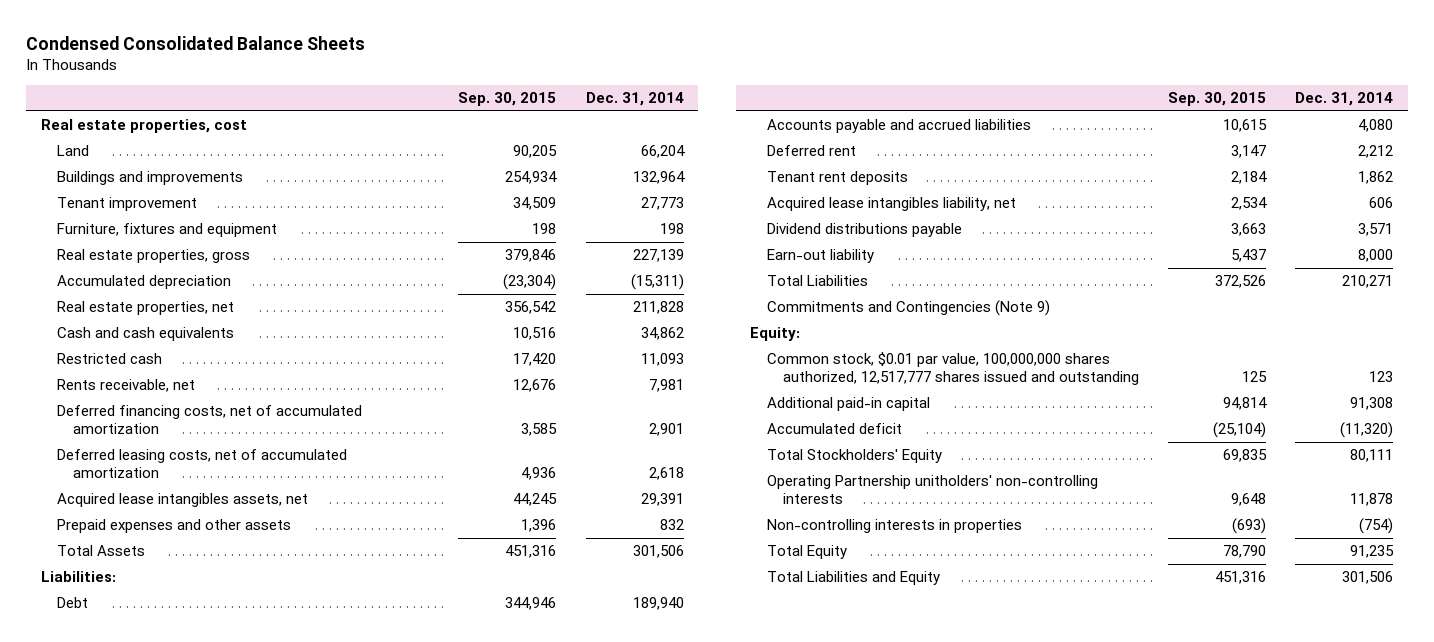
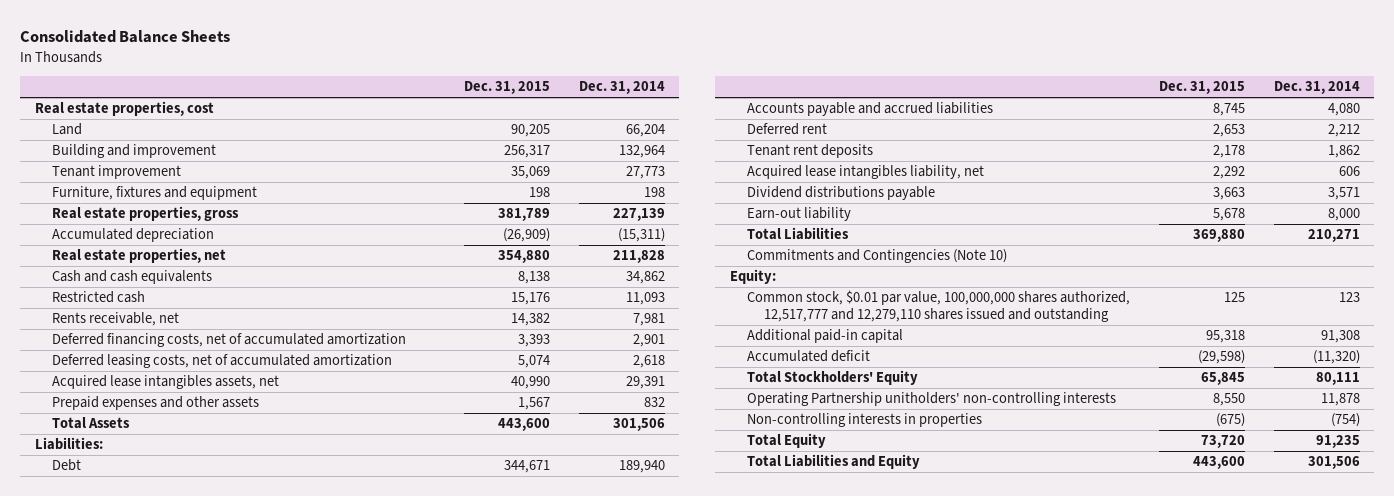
[26,35,366,50] Condensed Consolidated Balance Sheets -> [20,30,231,44] Consolidated Balance Sheets
[458,92,557,107] Sep. 30, 2015 -> none
none -> [463,81,550,95] Dec. 31, 2015
[56,171,243,186] Buildings and improvements -> [51,144,216,159] Building and improvement
[766,300,1050,317] Commitments and Contingencies (Note 9) -> [746,249,1007,264] Commitments and Contingencies (Note 10)
[766,352,1139,385] Common stock, $0.01 par value, 100,000,000 shares authorized, 12,517,777 shares issued and outstanding -> [746,290,1130,323] Common stock, $0.01 par value, 100,000,000 shares authorized, 12,517,777 and 12,279,110 shares issued and outstanding

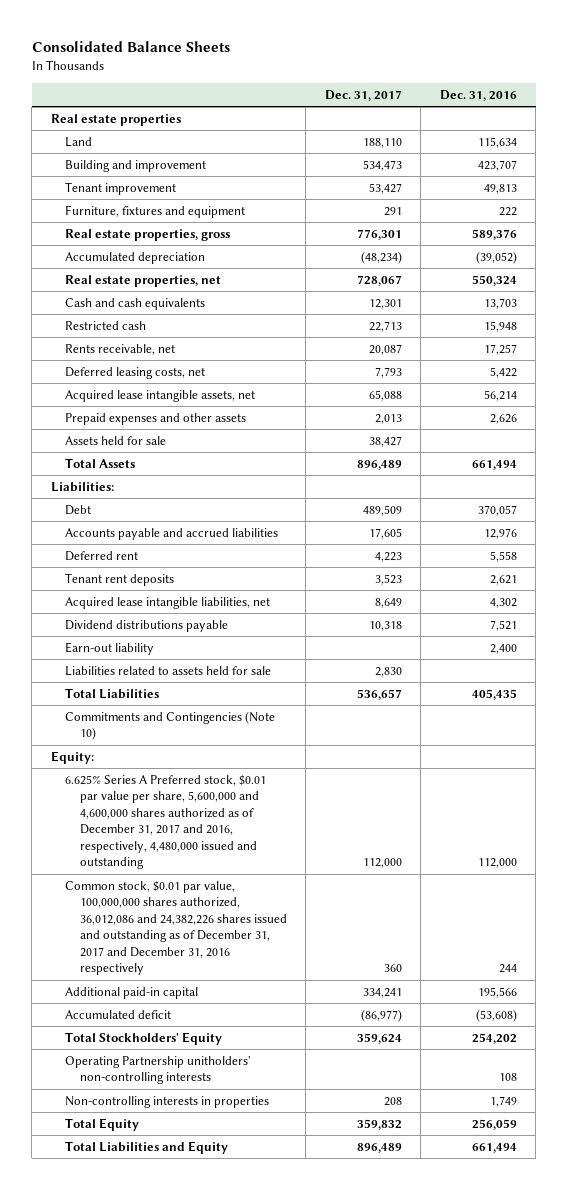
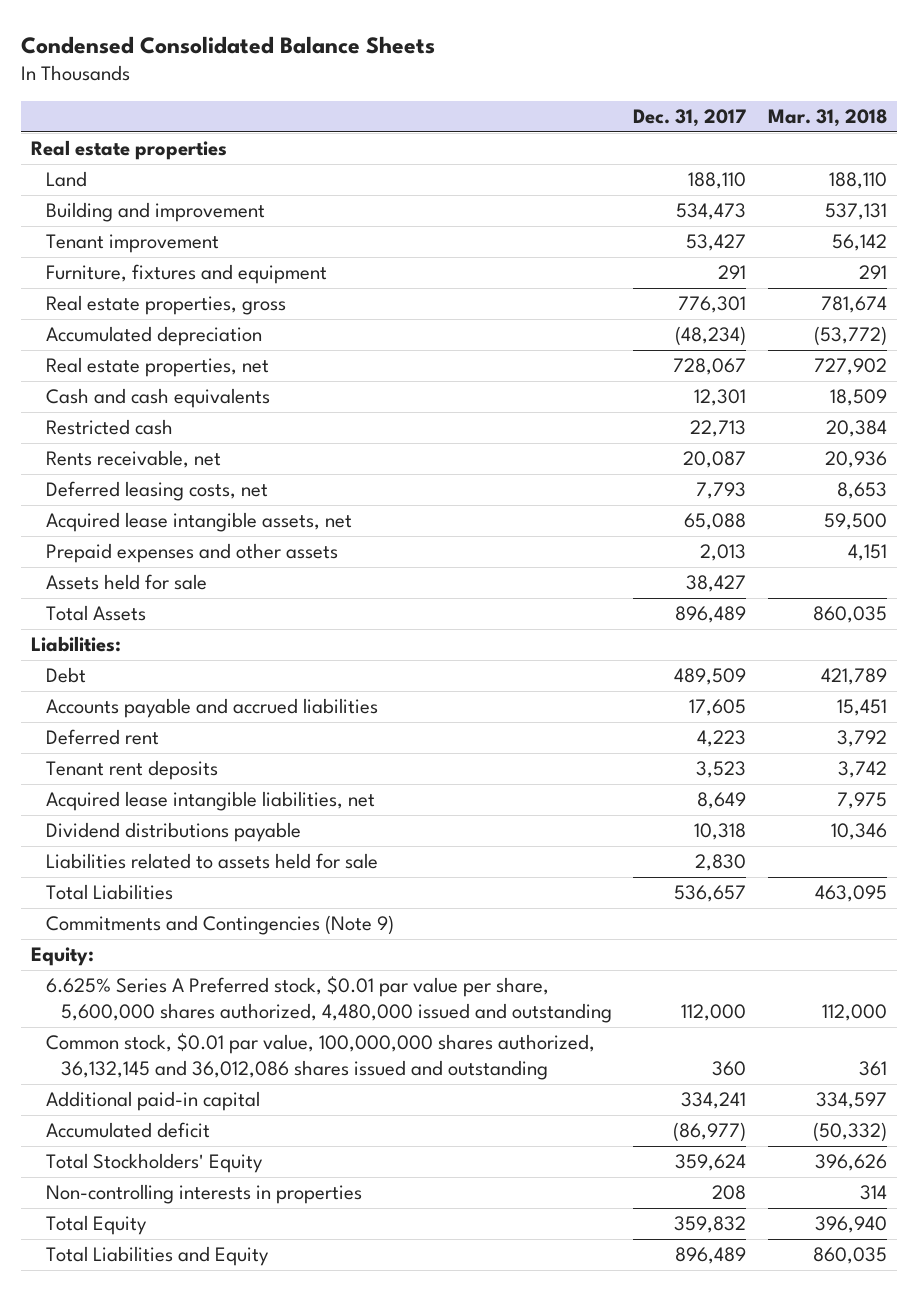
[31,41,230,53] Consolidated Balance Sheets -> [20,35,435,54] Condensed Consolidated Balance Sheets
[439,89,517,101] Dec. 31, 2016 -> none
none -> [767,109,887,128] Mar. 31, 2018
[65,641,155,655] Earn-out liability -> none
[65,710,276,741] Commitments and Contingencies (Note 10) -> [46,915,395,936] Commitments and Contingencies (Note 9)
[65,774,267,870] 6.625% Series A Preferred stock, $0.01 par value per share, 5,600,000 and 4,600,000 shares authorized as of December 31, 2017 and 2016, respectively, 4,480,000 issued and outstanding -> [46,976,613,1024] 6.625% Series A Preferred stock, $0.01 par value per share, 5,600,000 shares authorized, 4,480,000 issued and outstanding
[65,880,287,976] Common stock, $0.01 par value, 100,000,000 shares authorized, 36,012,086 and 24,382,226 shares issued and outstanding as of December 31, 2017 and December 31, 2016 respectively -> [46,1033,596,1081] Common stock, $0.01 par value, 100,000,000 shares authorized, 36,132,145 and 36,012,086 shares issued and outstanding
[65,1055,251,1085] Operating Partnership unitholders' non-controlling interests -> none

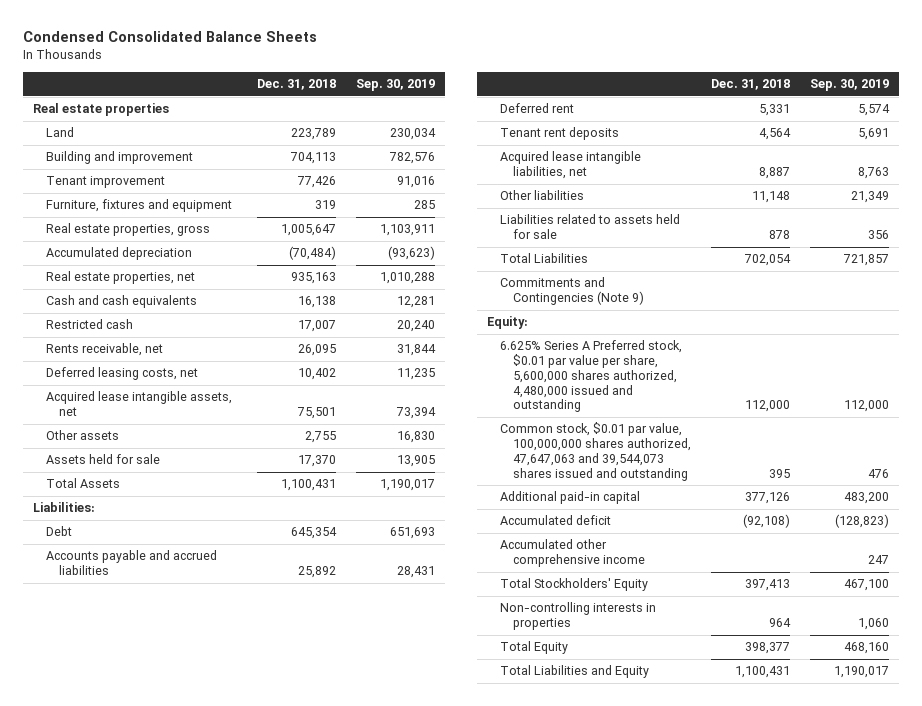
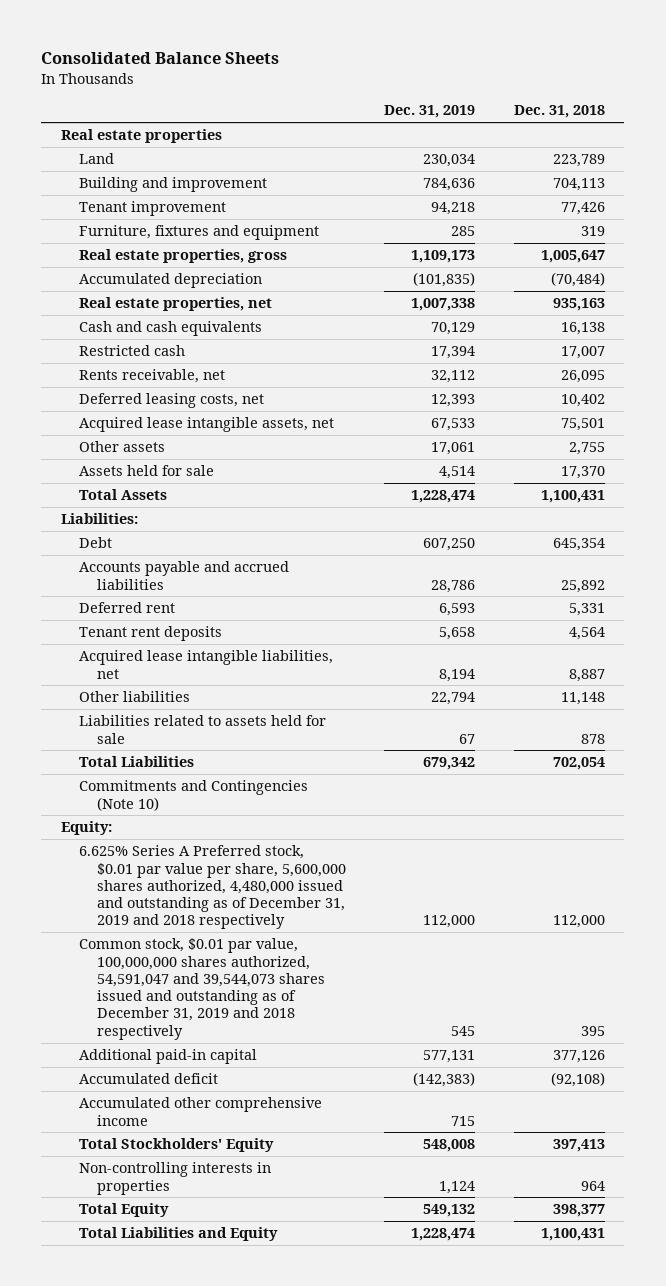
[22,31,317,43] Condensed Consolidated Balance Sheets -> [41,51,280,64] Consolidated Balance Sheets
[355,79,435,92] Sep. 30, 2019 -> none
none -> [384,105,476,119] Dec. 31, 2019
[499,277,644,306] Commitments and Contingencies (Note 9) -> [78,780,308,811] Commitments and Contingencies (Note 10)
[499,340,682,413] 6.625% Series A Preferred stock, $0.01 par value per share, 5,600,000 shares authorized, 4,480,000 issued and outstanding -> [78,845,346,930] 6.625% Series A Preferred stock, $0.01 par value per share, 5,600,000 shares authorized, 4,480,000 issued and outstanding as of December 31, 2019 and 2018 respectively
[499,422,691,481] Common stock, $0.01 par value, 100,000,000 shares authorized, 47,647,063 and 39,544,073 shares issued and outstanding -> [78,938,325,1040] Common stock, $0.01 par value, 100,000,000 shares authorized, 54,591,047 and 39,544,073 shares issued and outstanding as of December 31, 2019 and 2018 respectively

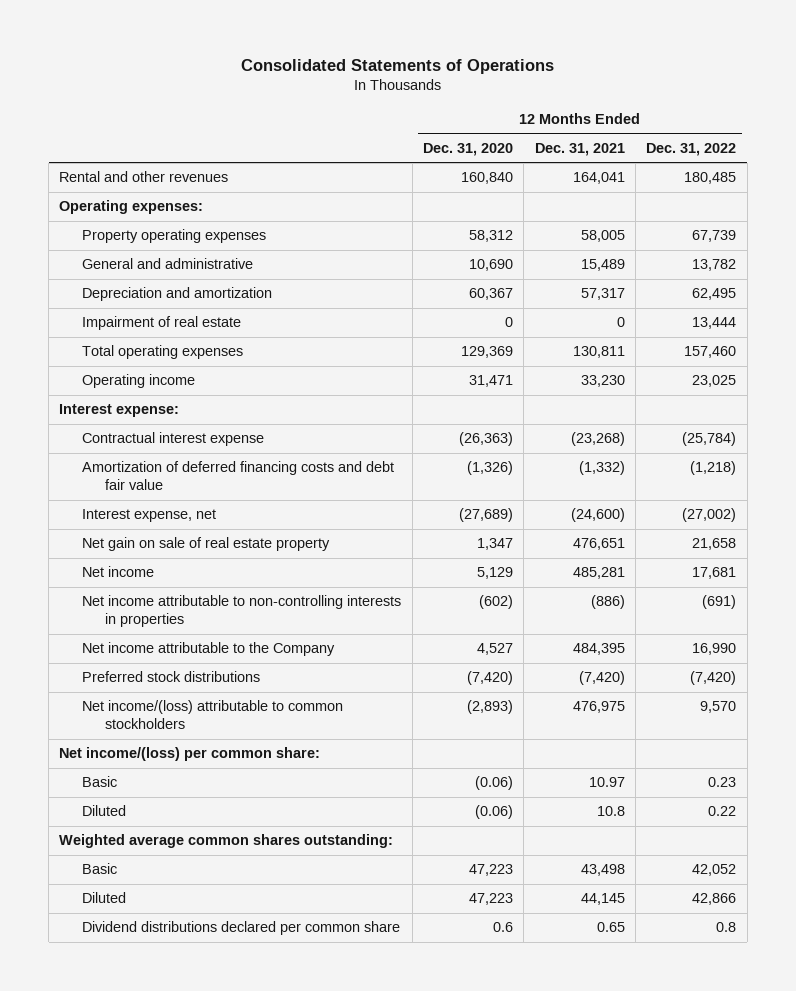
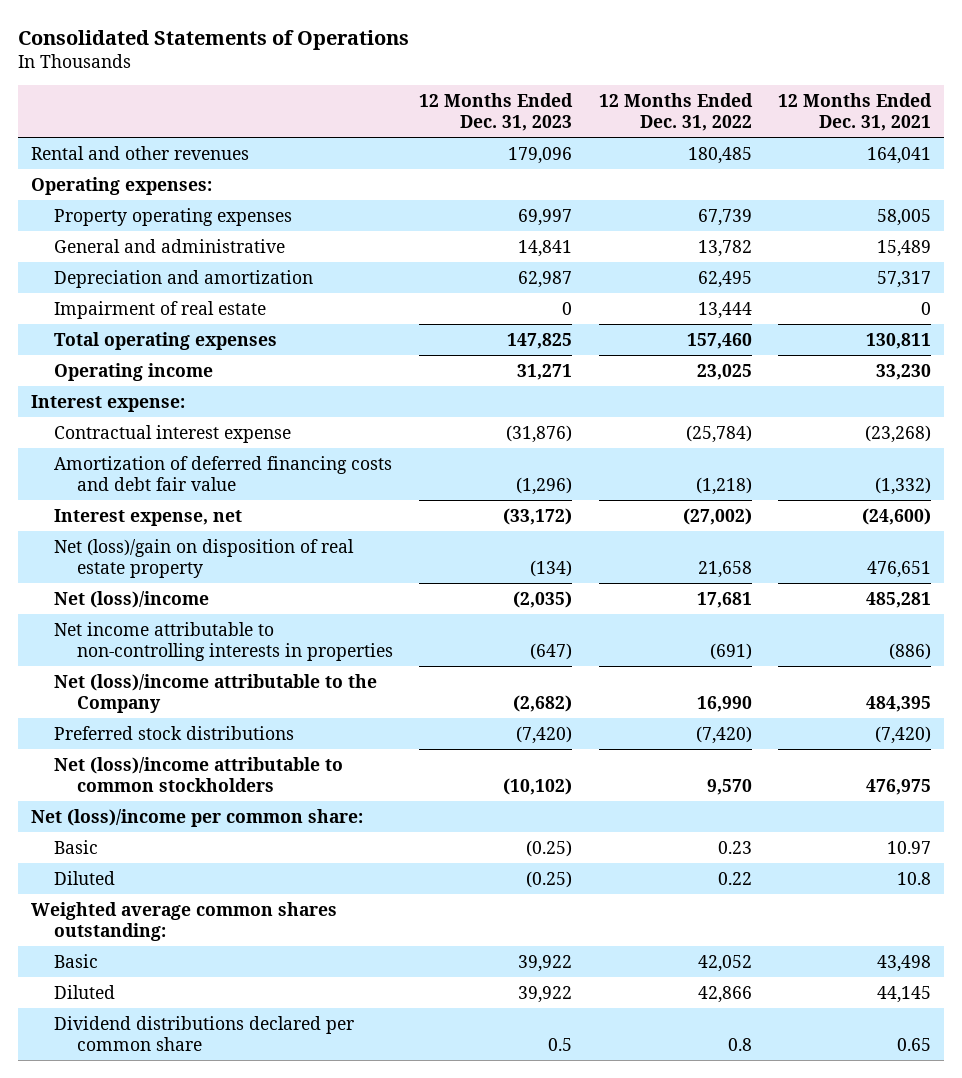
[422,142,513,156] Dec. 31, 2020 -> none
none -> [419,92,574,132] 12 Months Ended Dec. 31, 2023
[82,537,331,552] Net gain on sale of real estate property -> [54,538,355,578] Net (loss)/gain on disposition of real estate property
[82,566,155,578] Net income -> [54,590,210,608] Net (loss)/income
[82,642,336,657] Net income attributable to the Company -> [54,673,378,713] Net (loss)/income attributable to the Company
[82,700,344,730] Net income/(loss) attributable to common stockholders -> [54,756,344,792] Net (loss)/income attributable to common stockholders
[59,747,321,762] Net income/(loss) per common share: -> [31,808,364,827] Net (loss)/income per common share:

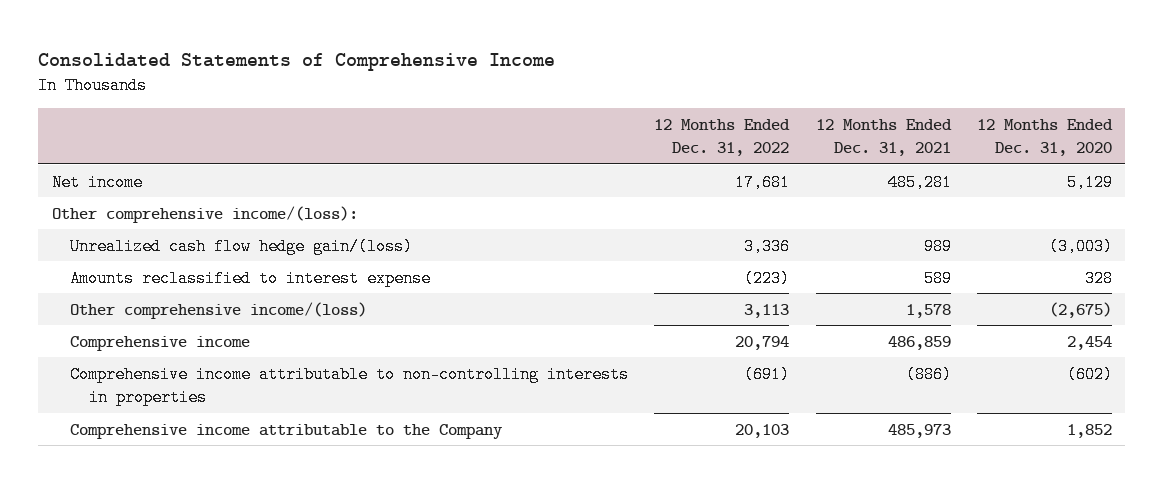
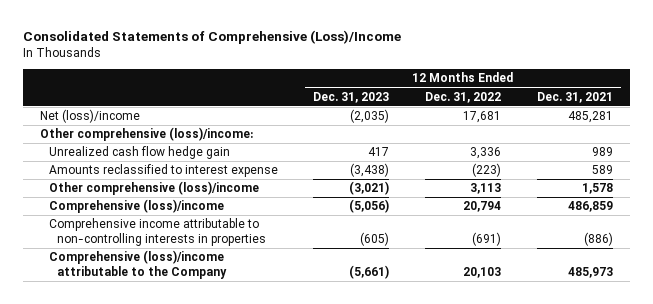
[38,53,556,72] Consolidated Statements of Comprehensive Income -> [22,30,401,45] Consolidated Statements of Comprehensive (Loss)/Income
[977,119,1114,157] 12 Months Ended Dec. 31, 2020 -> none
none -> [313,91,390,103] Dec. 31, 2023
[51,173,143,191] Net income -> [40,109,141,124] Net (loss)/income
[51,205,358,223] Other comprehensive income/(loss): -> [40,127,254,142] Other comprehensive (loss)/income:
[70,237,414,255] Unrealized cash flow hedge gain/(loss) -> [48,146,230,160] Unrealized cash flow hedge gain
[70,301,368,319] Other comprehensive income/(loss) -> [48,181,259,196] Other comprehensive (loss)/income
[70,335,251,351] Comprehensive income -> [48,199,224,214] Comprehensive (loss)/income
[70,423,504,439] Comprehensive income attributable to the Company -> [48,250,228,280] Comprehensive (loss)/income attributable to the Company

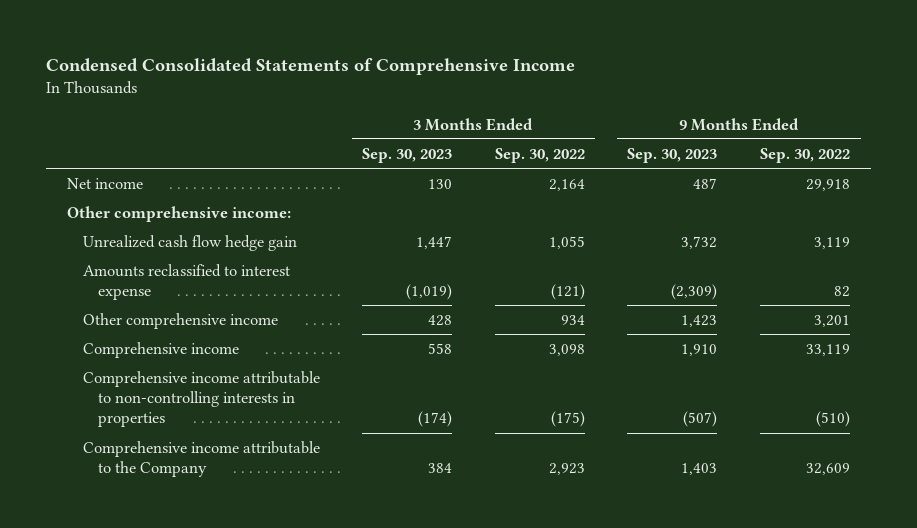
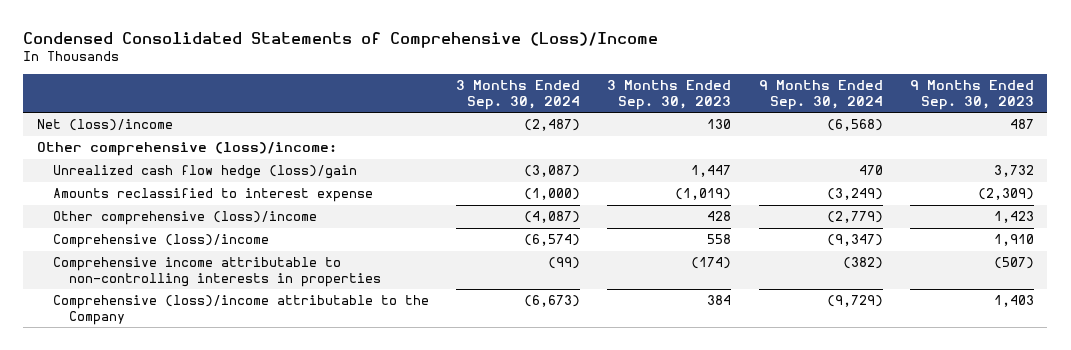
[45,58,575,76] Condensed Consolidated Statements of Comprehensive Income -> [23,31,659,48] Condensed Consolidated Statements of Comprehensive (Loss)/Income
[494,147,585,163] Sep. 30, 2022 -> none
[759,147,850,163] Sep. 30, 2022 -> none
none -> [456,80,581,110] 3 Months Ended Sep. 30, 2024
none -> [758,80,883,110] 9 Months Ended Sep. 30, 2024
[67,177,144,189] Net income -> [36,119,173,132] Net (loss)/income
[67,205,292,222] Other comprehensive income: -> [36,142,337,157] Other comprehensive (loss)/income:
[82,234,297,251] Unrealized cash flow hedge gain -> [53,165,358,180] Unrealized cash flow hedge (loss)/gain
[82,312,278,329] Other comprehensive income -> [53,211,318,226] Other comprehensive (loss)/income
[82,341,239,358] Comprehensive income -> [53,234,270,249] Comprehensive (loss)/income
[82,440,320,478] Comprehensive income attributable to the Company -> [53,295,430,325] Comprehensive (loss)/income attributable to the Company

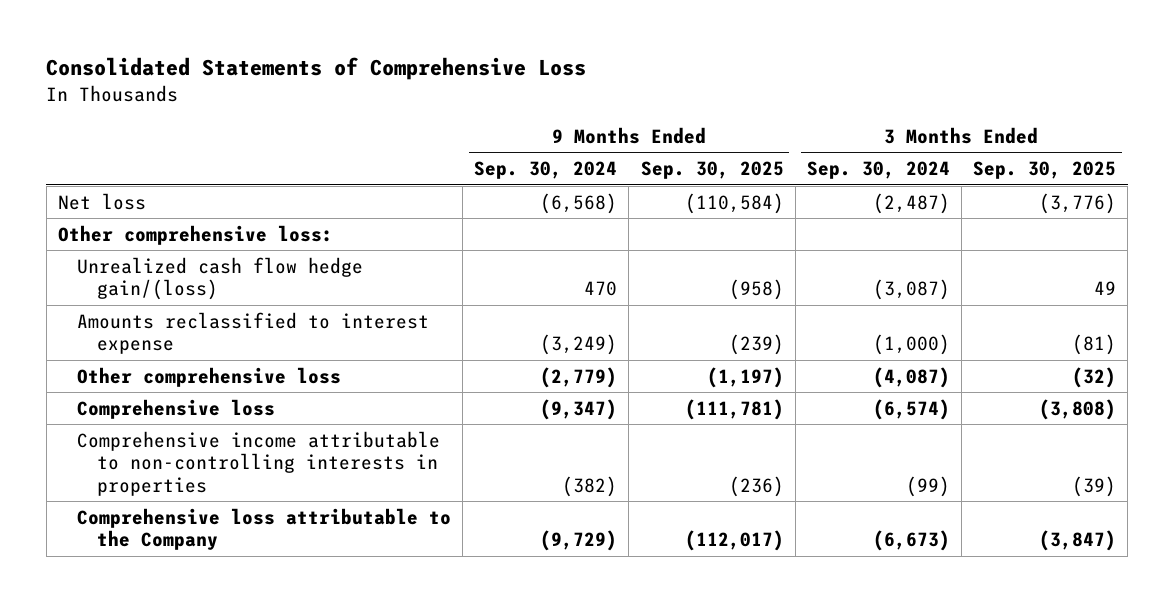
[23,31,659,48] Condensed Consolidated Statements of Comprehensive (Loss)/Income -> [46,57,587,81] Consolidated Statements of Comprehensive Loss
[607,80,732,110] 3 Months Ended Sep. 30, 2023 -> none
[909,80,1034,110] 9 Months Ended Sep. 30, 2023 -> none
none -> [640,161,784,180] Sep. 30, 2025
none -> [973,161,1117,180] Sep. 30, 2025
[36,119,173,132] Net (loss)/income -> [57,192,146,210] Net loss
[36,142,337,157] Other comprehensive (loss)/income: -> [57,224,333,245] Other comprehensive loss:
[53,165,358,180] Unrealized cash flow hedge (loss)/gain -> [77,256,364,301] Unrealized cash flow hedge gain/(loss)
[53,211,318,226] Other comprehensive (loss)/income -> [77,366,342,387] Other comprehensive loss
[53,234,270,249] Comprehensive (loss)/income -> [77,398,276,419] Comprehensive loss
[53,295,430,325] Comprehensive (loss)/income attributable to the Company -> [77,507,452,551] Comprehensive loss attributable to the Company

